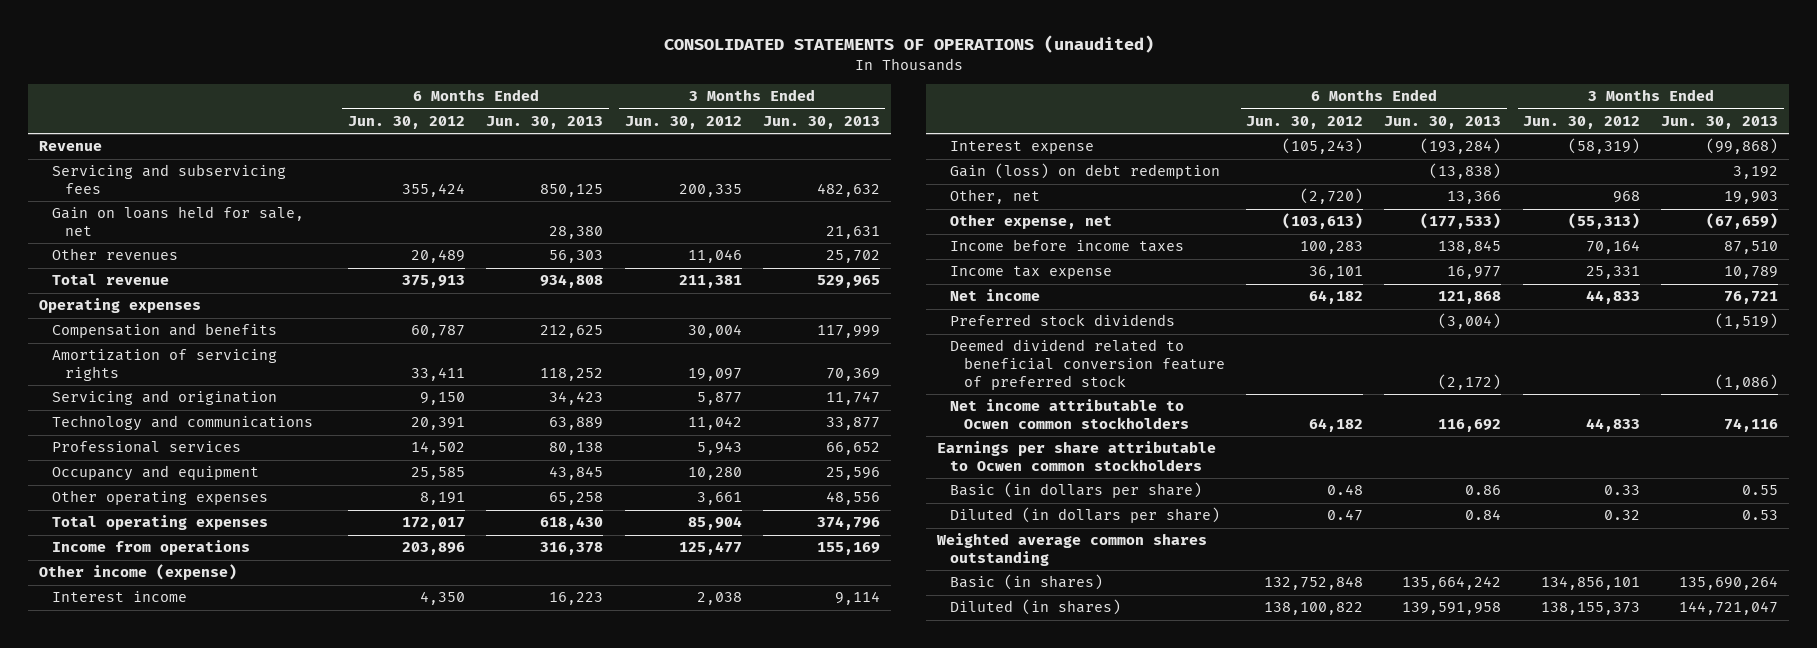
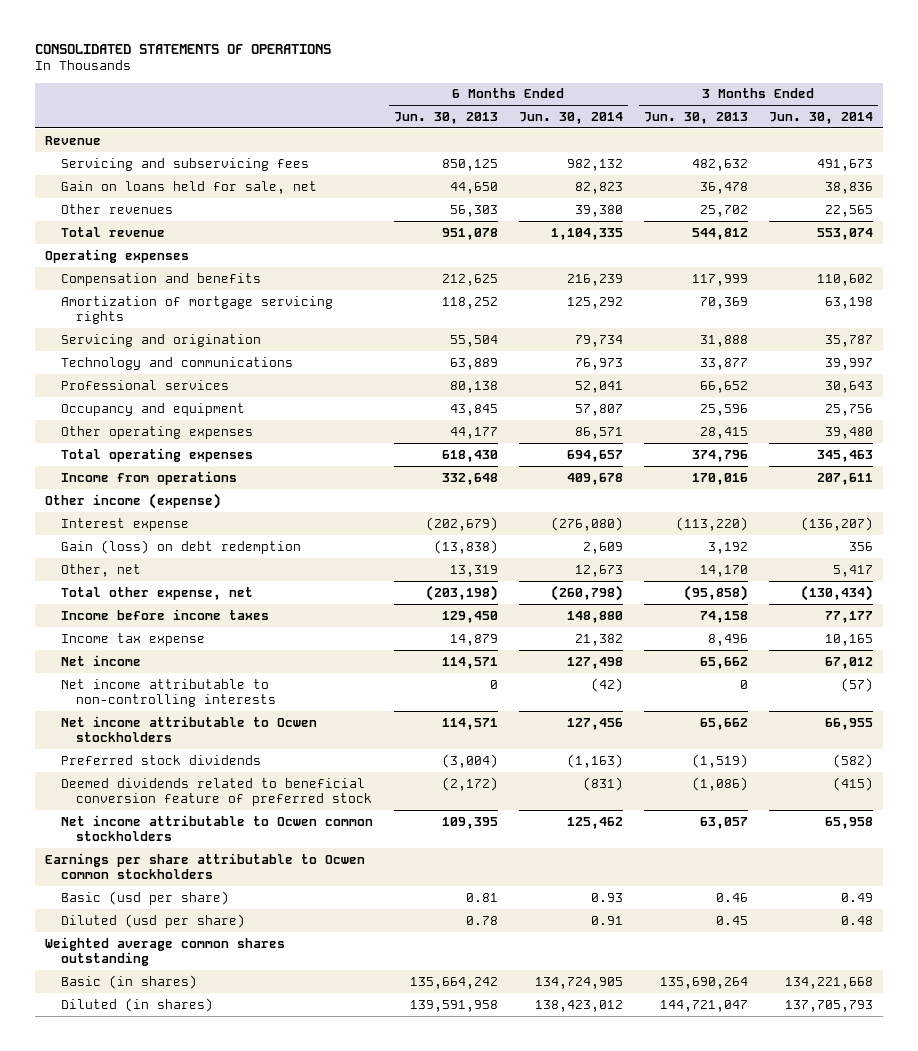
[663,35,1154,54] CONSOLIDATED STATEMENTS OF OPERATIONS (unaudited) -> [34,43,331,54] CONSOLIDATED STATEMENTS OF OPERATIONS
[347,115,465,129] Jun. 30, 2012 -> none
[624,115,742,129] Jun. 30, 2012 -> none
none -> [518,111,623,124] Jun. 30, 2014
none -> [768,111,873,124] Jun. 30, 2014
[549,226,604,240] 28,380 -> [449,181,498,194] 44,650
[825,226,880,240] 21,631 -> [699,181,748,194] 36,478
[540,274,604,289] 934,808 -> [441,227,498,240] 951,078
[816,275,880,289] 529,965 -> [691,227,748,240] 544,812
[52,349,278,382] Amortization of servicing rights -> [60,295,333,324] Amortization of mortgage servicing rights
[549,391,604,406] 34,423 -> [449,334,498,347] 55,504
[825,391,880,406] 11,747 -> [699,334,748,347] 31,888
[549,492,604,506] 65,258 -> [449,426,498,439] 44,177
[825,491,880,506] 48,556 -> [699,426,748,439] 28,415
[540,542,604,556] 316,378 -> [441,472,498,485] 332,648
[816,542,880,556] 155,169 -> [691,472,748,485] 170,016
[52,591,188,603] Interest income -> none
[1420,138,1502,155] (193,284) -> [425,516,498,531] (202,679)
[1706,138,1779,155] (99,868) -> [675,516,748,531] (113,220)
[1447,191,1502,205] 13,366 -> [449,564,498,577] 13,319
[1724,191,1779,205] 19,903 -> [699,564,748,577] 14,170
[950,214,1113,230] Other expense, net -> [60,586,253,600] Total other expense, net
[1420,213,1502,230] (177,533) -> [425,584,498,601] (203,198)
[1706,213,1779,230] (67,659) -> [683,584,748,601] (95,858)
[1438,240,1502,255] 138,845 -> [441,610,498,623] 129,450
[1724,241,1779,255] 87,510 -> [699,610,748,623] 74,158
[1447,266,1502,280] 16,977 -> [449,633,498,646] 14,879
[1724,266,1779,280] 10,789 -> [707,633,748,646] 8,496
[1438,291,1502,305] 121,868 -> [441,656,498,669] 114,571
[1724,291,1779,305] 76,721 -> [699,656,748,669] 65,662
none -> [60,678,277,707] Net income attributable to non-controlling interests
none -> [60,715,317,742] Net income attributable to Ocwen stockholders
[950,339,1225,390] Deemed dividend related to beneficial conversion feature of preferred stock -> [60,777,373,806] Deemed dividends related to beneficial conversion feature of preferred stock
[1438,419,1502,433] 116,692 -> [441,816,498,829] 109,395
[1724,418,1779,433] 74,116 -> [699,816,748,829] 63,057
[950,482,1203,499] Basic (in dollars per share) -> [60,890,229,905] Basic (usd per share)
[1465,485,1502,496] 0.86 -> [465,892,498,902] 0.81
[1742,485,1779,496] 0.55 -> [715,892,748,902] 0.46
[950,507,1221,524] Diluted (in dollars per share) -> [60,913,245,928] Diluted (usd per share)
[1465,509,1502,521] 0.84 -> [465,915,498,925] 0.78
[1742,510,1779,521] 0.53 -> [715,915,748,925] 0.45

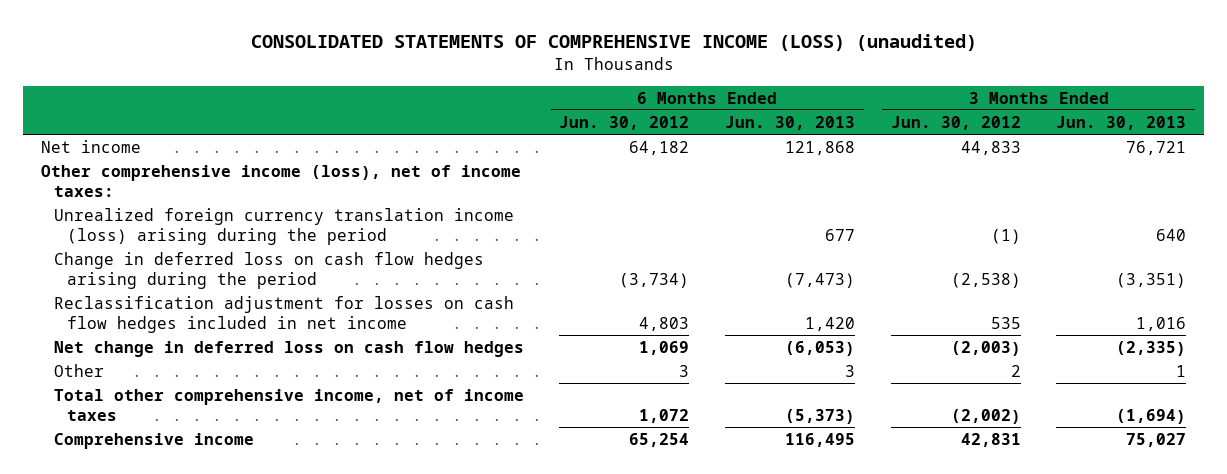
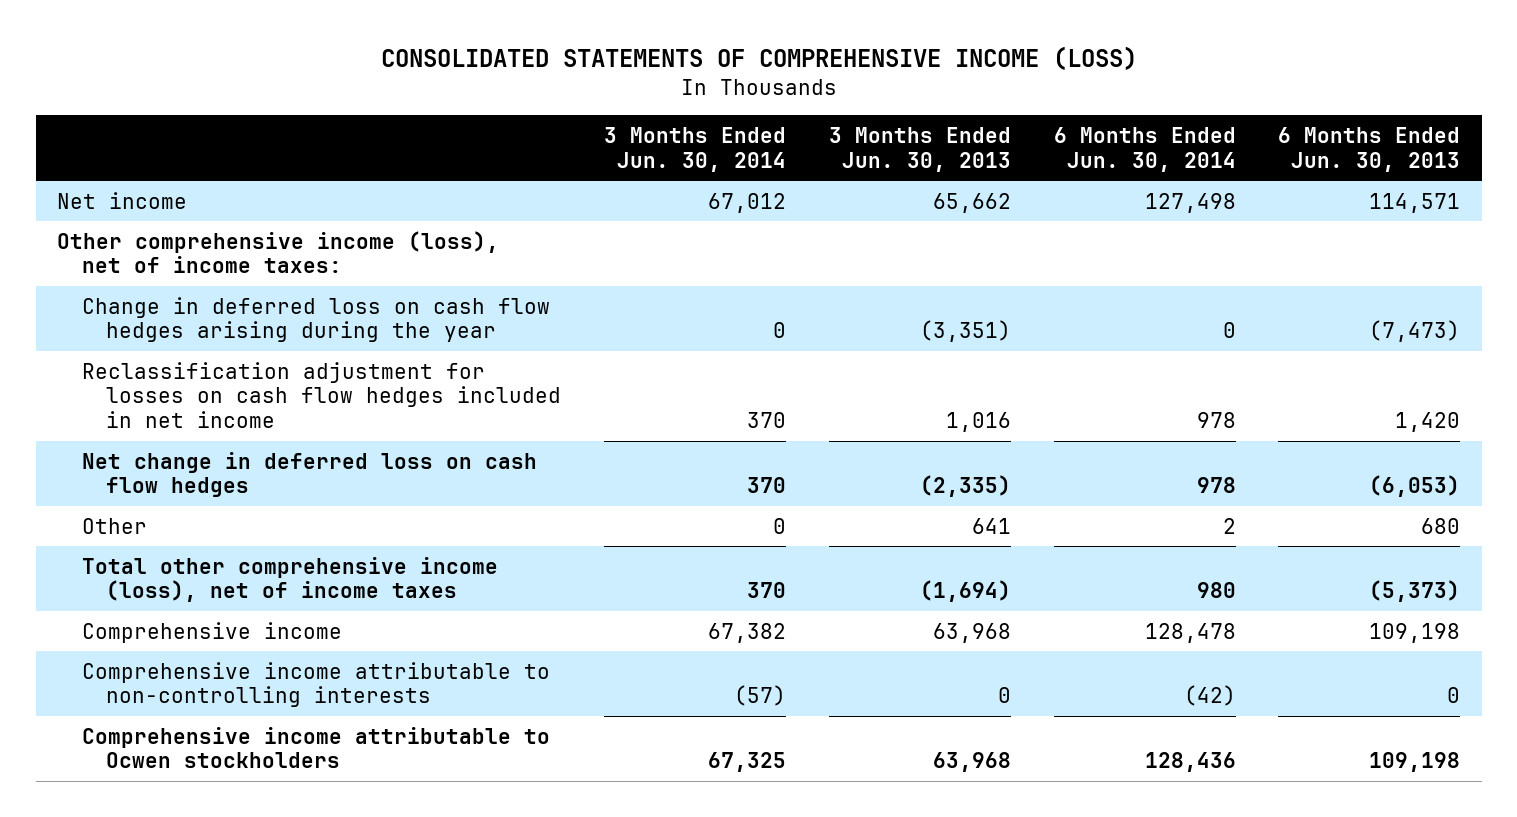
[250,34,977,52] CONSOLIDATED STATEMENTS OF COMPREHENSIVE INCOME (LOSS) (unaudited) -> [380,46,1137,71] CONSOLIDATED STATEMENTS OF COMPREHENSIVE INCOME (LOSS)
[559,115,690,130] Jun. 30, 2012 -> none
[890,115,1021,130] Jun. 30, 2012 -> none
none -> [603,126,786,172] 3 Months Ended Jun. 30, 2014
none -> [1053,126,1236,172] 6 Months Ended Jun. 30, 2014
[785,140,856,155] 121,868 -> [1369,192,1461,213] 114,571
[1126,140,1187,155] 76,721 -> [932,192,1011,213] 65,662
[53,207,514,245] Unrealized foreign currency translation income (loss) arising during the period -> none
[53,251,484,289] Change in deferred loss on cash flow hedges arising during the period -> [81,296,550,343] Change in deferred loss on cash flow hedges arising during the year
[845,364,856,377] 3 -> [1421,517,1461,534] 680
[1176,364,1187,377] 1 -> [971,517,1011,534] 641
[53,388,524,421] Total other comprehensive income, net of income taxes -> [81,556,498,603] Total other comprehensive income (loss), net of income taxes
[785,432,856,447] 116,495 -> [1369,622,1461,643] 109,198
[1126,432,1187,447] 75,027 -> [932,622,1011,643] 63,968
none -> [81,661,550,708] Comprehensive income attributable to non-controlling interests
none -> [81,726,550,769] Comprehensive income attributable to Ocwen stockholders

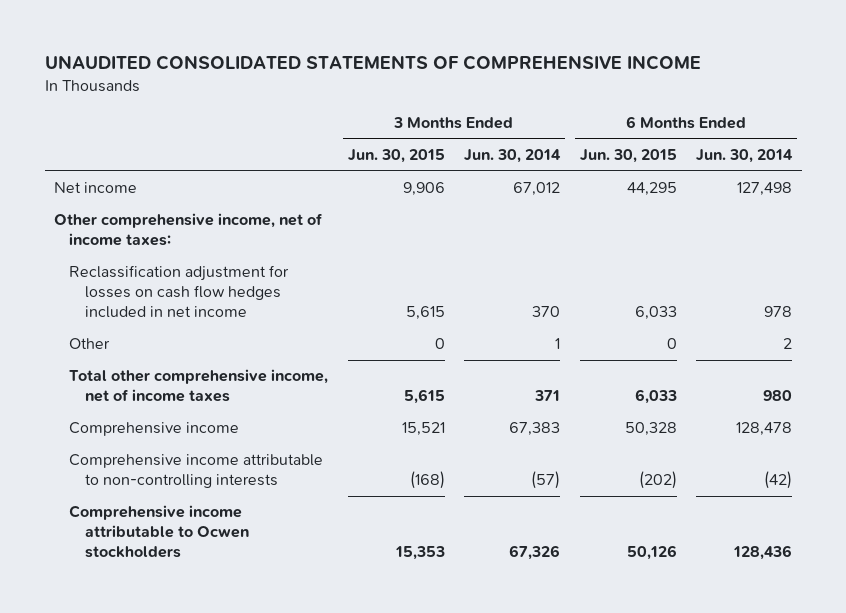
[380,46,1137,71] CONSOLIDATED STATEMENTS OF COMPREHENSIVE INCOME (LOSS) -> [44,55,701,71] UNAUDITED CONSOLIDATED STATEMENTS OF COMPREHENSIVE INCOME
[828,126,1011,172] 3 Months Ended Jun. 30, 2013 -> none
[1278,126,1461,172] 6 Months Ended Jun. 30, 2013 -> none
none -> [347,149,445,164] Jun. 30, 2015
none -> [579,149,677,164] Jun. 30, 2015
[81,296,550,343] Change in deferred loss on cash flow hedges arising during the year -> none
[56,230,499,274] Other comprehensive income (loss), net of income taxes: -> [54,213,324,247] Other comprehensive income, net of income taxes:
[81,451,537,498] Net change in deferred loss on cash flow hedges -> none
[772,517,786,534] 0 -> [555,338,561,350] 1
[81,556,498,603] Total other comprehensive income (loss), net of income taxes -> [69,369,329,403] Total other comprehensive income, net of income taxes
[746,582,786,599] 370 -> [534,390,561,402] 371
[707,622,786,643] 67,382 -> [509,422,561,437] 67,383
[707,752,786,773] 67,325 -> [509,545,561,561] 67,326

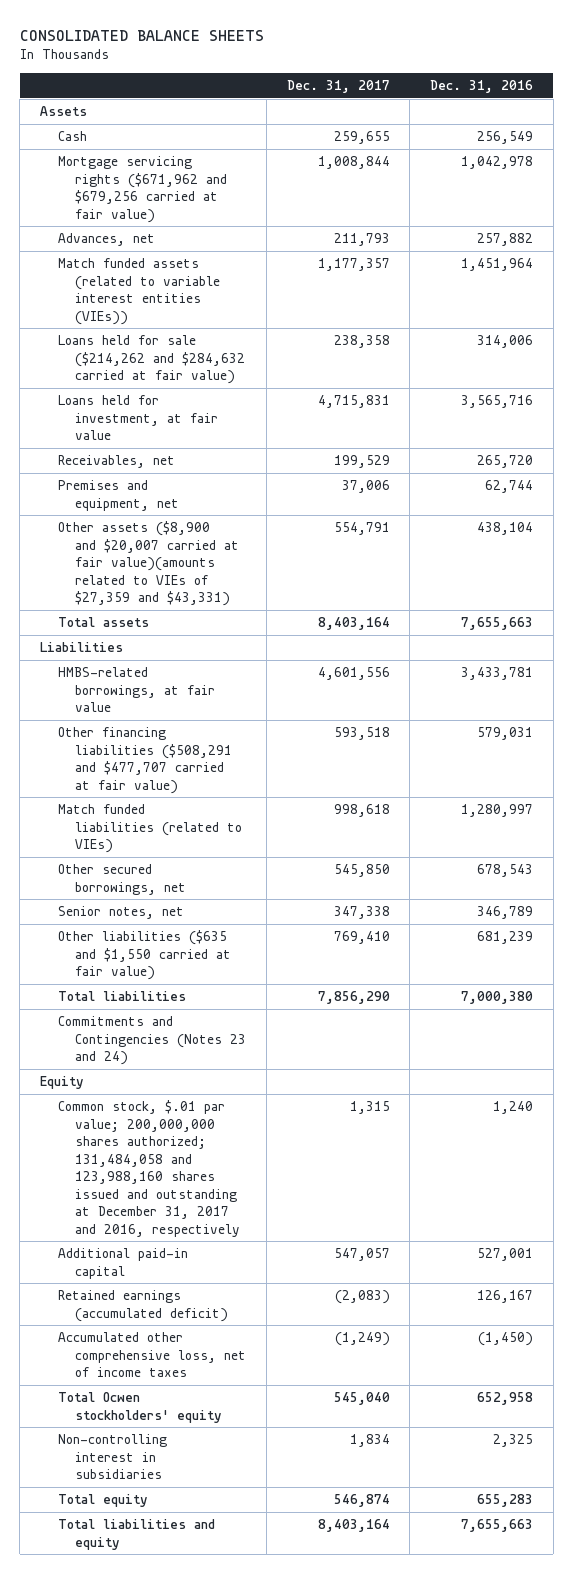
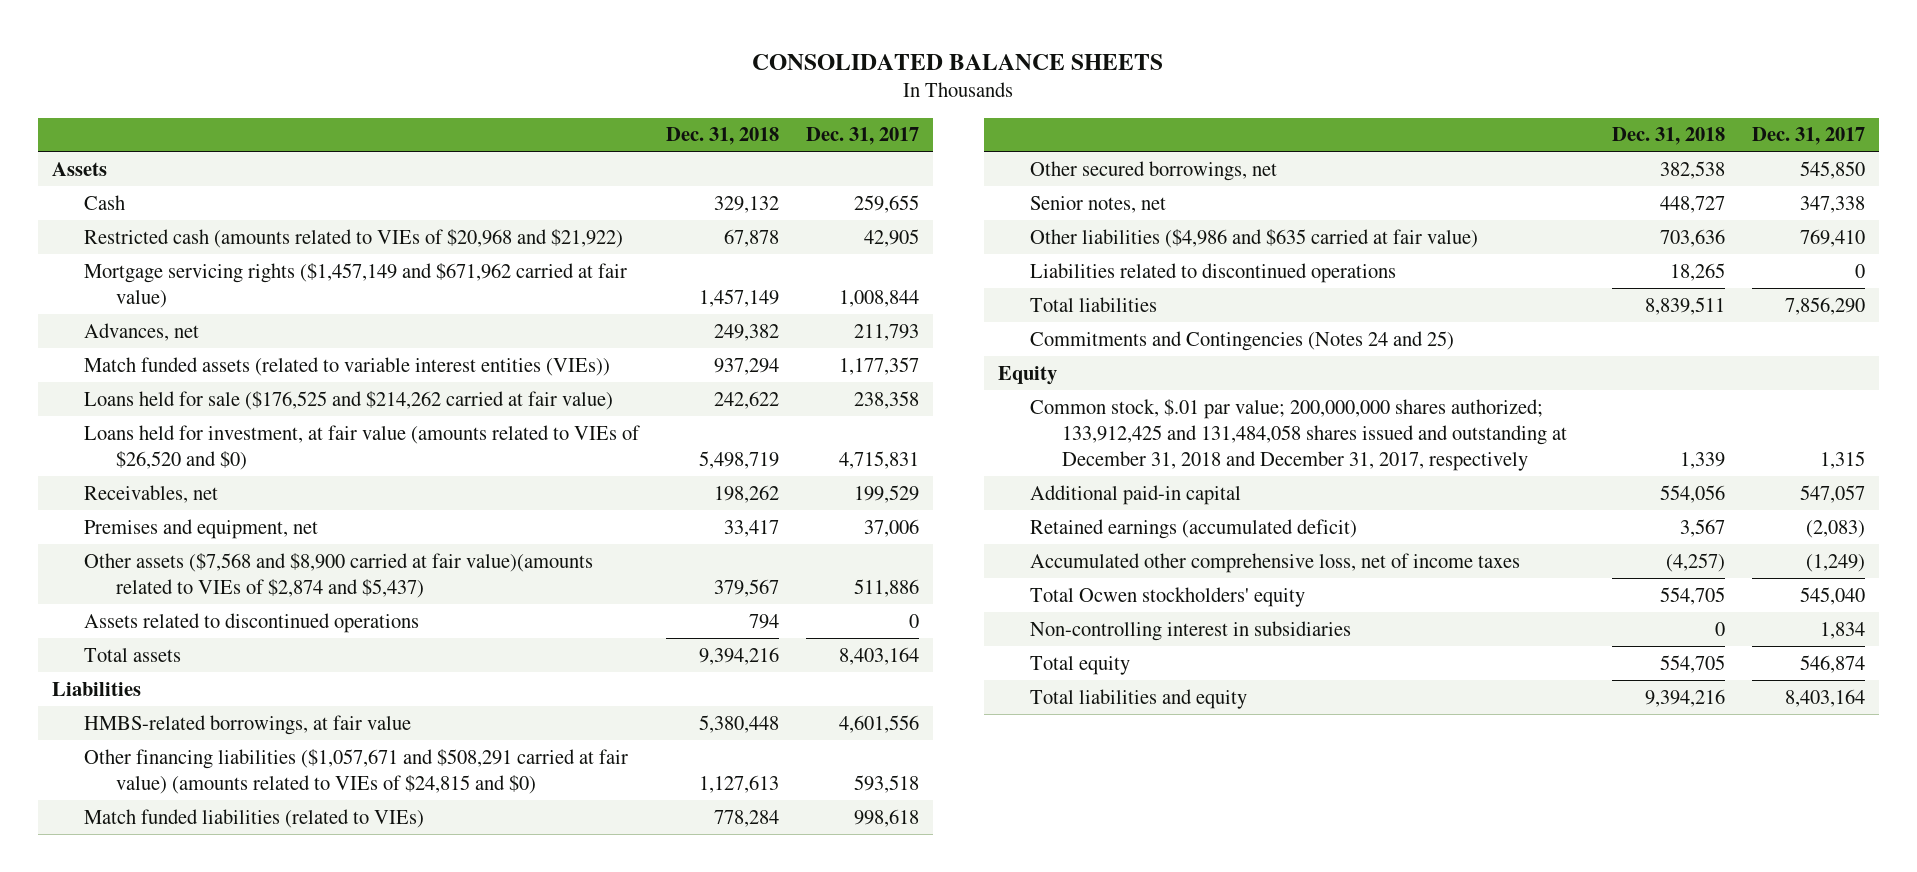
[429,79,533,93] Dec. 31, 2016 -> none
none -> [666,127,780,146] Dec. 31, 2018
none -> [83,228,623,248] Restricted cash (amounts related to VIEs of $20,968 and $21,922)
[57,156,228,223] Mortgage servicing rights ($671,962 and $679,256 carried at fair value) -> [83,262,627,308] Mortgage servicing rights ($1,457,149 and $671,962 carried at fair value)
[57,335,246,385] Loans held for sale ($214,262 and $284,632 carried at fair value) -> [83,390,613,410] Loans held for sale ($176,525 and $214,262 carried at fair value)
[57,395,219,441] Loans held for investment, at fair value -> [83,424,640,470] Loans held for investment, at fair value (amounts related to VIEs of $26,520 and $0)
[57,521,240,607] Other assets ($8,900 and $20,007 carried at fair value)(amounts related to VIEs of $27,359 and $43,331) -> [83,552,593,598] Other assets ($7,568 and $8,900 carried at fair value)(amounts related to VIEs of $2,874 and $5,437)
[333,522,390,536] 554,791 -> [854,578,920,597] 511,886
none -> [83,612,419,633] Assets related to discontinued operations
[57,727,233,794] Other financing liabilities ($508,291 and $477,707 carried at fair value) -> [83,748,628,794] Other financing liabilities ($1,057,671 and $508,291 carried at fair value) (amounts related to VIEs of $24,815 and $0)
[57,930,232,981] Other liabilities ($635 and $1,550 carried at fair value) -> [1029,228,1478,248] Other liabilities ($4,986 and $635 carried at fair value)
none -> [1029,262,1396,283] Liabilities related to discontinued operations
[57,1016,247,1066] Commitments and Contingencies (Notes 23 and 24) -> [1029,330,1454,351] Commitments and Contingencies (Notes 24 and 25)
[57,1100,241,1237] Common stock, $.01 par value; 200,000,000 shares authorized; 131,484,058 and 123,988,160 shares issued and outstanding at December 31, 2017 and 2016, respectively -> [1029,398,1567,472] Common stock, $.01 par value; 200,000,000 shares authorized; 133,912,425 and 131,484,058 shares issued and outstanding at December 31, 2018 and December 31, 2017, respectively

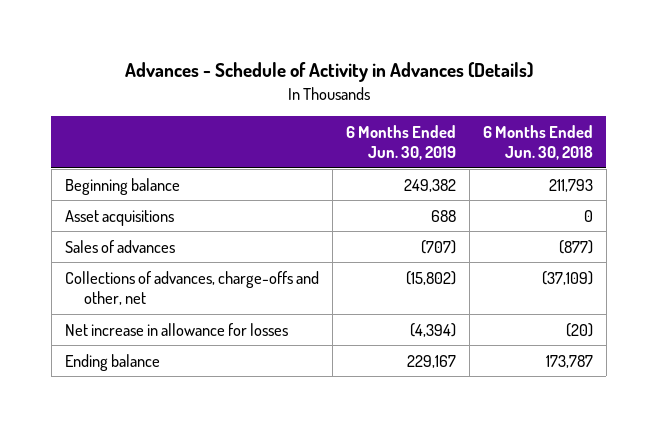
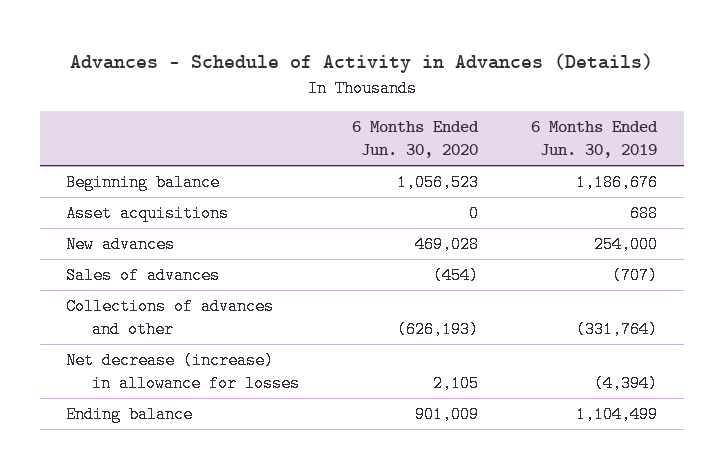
[482,124,593,161] 6 Months Ended Jun. 30, 2018 -> none
none -> [352,120,480,159] 6 Months Ended Jun. 30, 2020
[403,178,456,192] 249,382 -> [576,174,659,192] 1,186,676
none -> [66,236,176,254] New advances
[64,270,319,306] Collections of advances, charge-offs and other, net -> [66,298,275,339] Collections of advances and other
[405,270,456,285] (15,802) -> [576,321,659,339] (331,764)
[64,322,288,336] Net increase in allowance for losses -> [66,352,301,393] Net decrease (increase) in allowance for losses
[406,354,456,368] 229,167 -> [576,406,659,424] 1,104,499

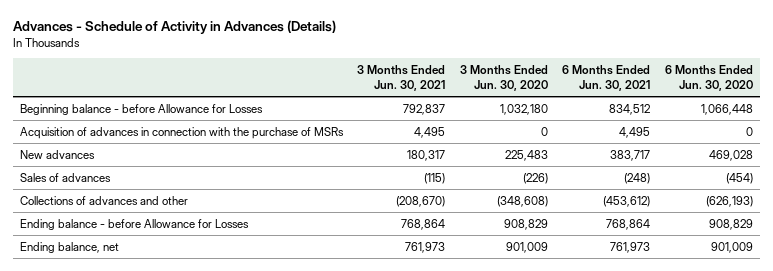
[531,120,659,159] 6 Months Ended Jun. 30, 2019 -> none
none -> [357,65,446,91] 3 Months Ended Jun. 30, 2021
none -> [459,65,548,91] 3 Months Ended Jun. 30, 2020
none -> [562,65,651,91] 6 Months Ended Jun. 30, 2021
[66,174,221,192] Beginning balance -> none
none -> [19,103,263,115] Beginning balance - before Allowance for Losses
[66,205,230,223] Asset acquisitions -> [19,126,344,139] Acquisition of advances in connection with the purchase of MSRs
[66,352,301,393] Net decrease (increase) in allowance for losses -> none
none -> [19,218,249,230] Ending balance - before Allowance for Losses
[66,406,194,424] Ending balance -> [19,241,119,253] Ending balance, net

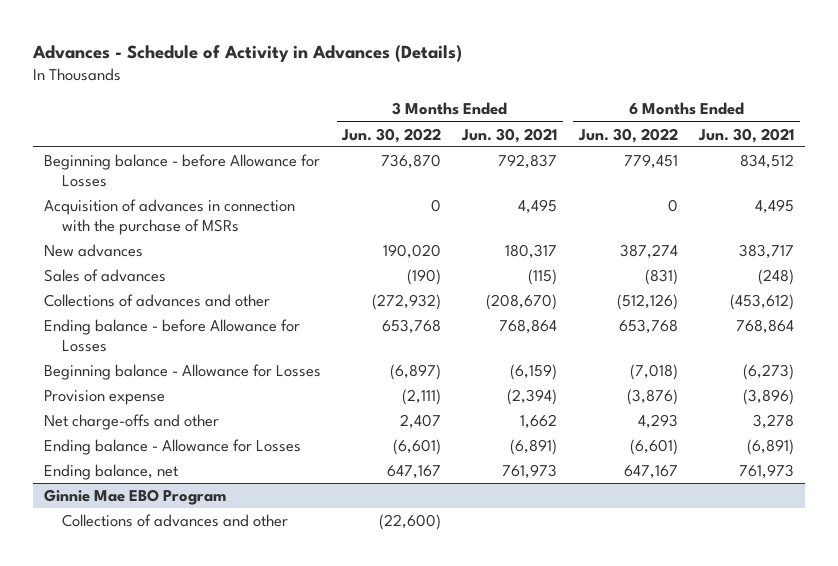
[459,65,548,91] 3 Months Ended Jun. 30, 2020 -> none
[664,65,753,91] 6 Months Ended Jun. 30, 2020 -> none
none -> [340,127,441,143] Jun. 30, 2022
none -> [577,127,678,143] Jun. 30, 2022
none -> [43,363,321,380] Beginning balance - Allowance for Losses
none -> [43,389,165,405] Provision expense
none -> [43,413,219,430] Net charge-offs and other
none -> [43,438,301,455] Ending balance - Allowance for Losses
none -> [43,488,226,505] Ginnie Mae EBO Program
none -> [61,513,288,527] Collections of advances and other

